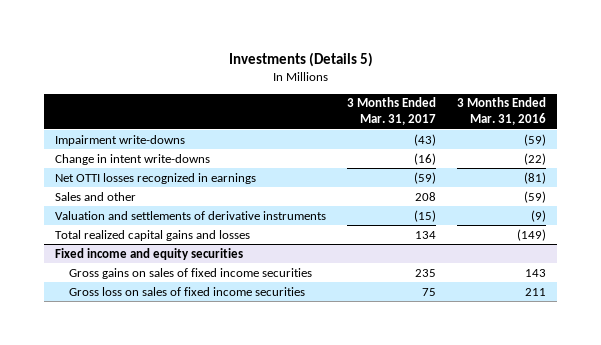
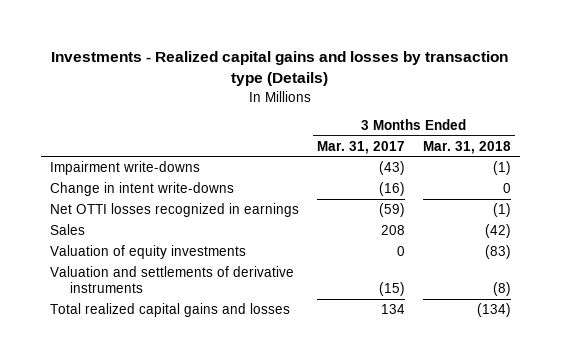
[228,51,373,67] Investments (Details 5) -> [51,51,509,87] Investments - Realized capital gains and losses by transaction type (Details)
[457,97,547,126] 3 Months Ended Mar. 31, 2016 -> none
none -> [422,140,511,154] Mar. 31, 2018
[54,191,136,201] Sales and other -> [50,223,86,235] Sales
none -> [50,244,247,259] Valuation of equity investments
[54,247,243,260] Fixed income and equity securities -> none
[68,267,312,279] Gross gains on sales of fixed income securities -> none
[68,286,305,296] Gross loss on sales of fixed income securities -> none

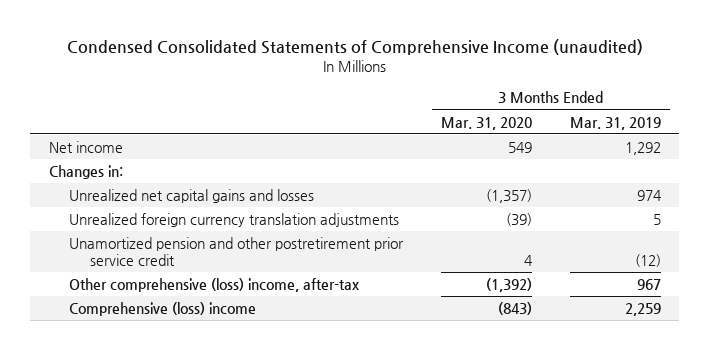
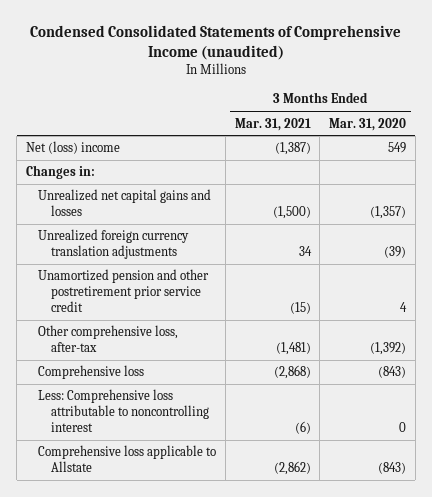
[569,116,661,130] Mar. 31, 2019 -> none
none -> [234,117,311,131] Mar. 31, 2021
[48,141,123,154] Net income -> [25,141,120,155] Net (loss) income
[69,278,361,293] Other comprehensive (loss) income, after-tax -> [38,325,179,353] Other comprehensive loss, after-tax
none -> [38,365,145,380] Comprehensive loss
none -> [38,389,209,433] Less: Comprehensive loss attributable to noncontrolling interest
[69,302,257,317] Comprehensive (loss) income -> [38,445,217,473] Comprehensive loss applicable to Allstate

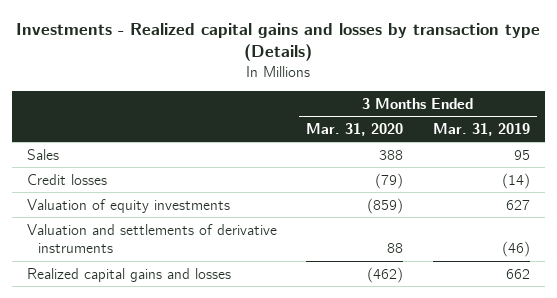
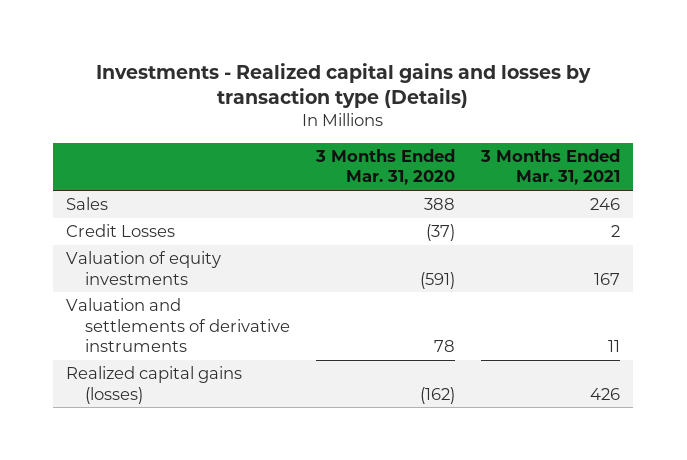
[432,122,530,136] Mar. 31, 2019 -> none
none -> [480,148,621,186] 3 Months Ended Mar. 31, 2021
[26,173,107,185] Credit losses -> [66,224,176,238] Credit Losses
[375,172,404,189] (79) -> [426,224,456,242] (37)
[367,197,404,214] (859) -> [420,271,456,289] (591)
[387,243,404,254] 88 -> [434,340,456,353] 78
[26,267,231,282] Realized capital gains and losses -> [66,366,243,404] Realized capital gains (losses)
[367,266,404,283] (462) -> [420,386,456,404] (162)

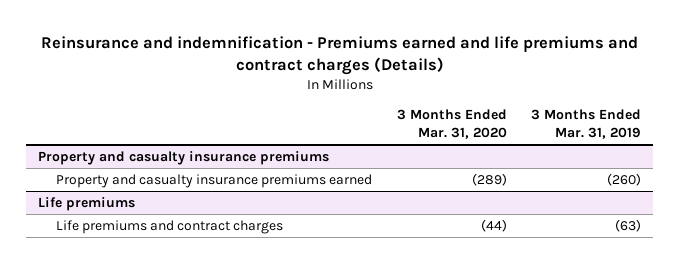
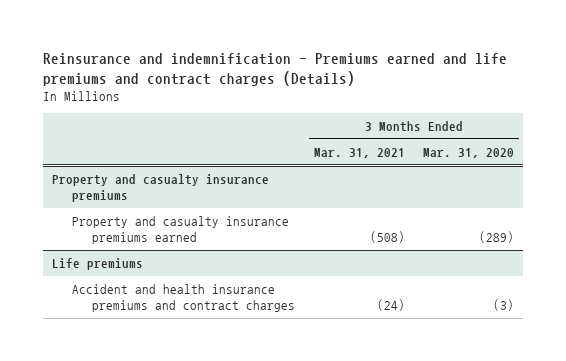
[530,109,641,140] 3 Months Ended Mar. 31, 2019 -> none
none -> [313,147,405,158] Mar. 31, 2021
[56,219,284,234] Life premiums and contract charges -> [72,284,296,313] Accident and health insurance premiums and contract charges
[480,218,507,232] (44) -> [492,299,514,312] (3)

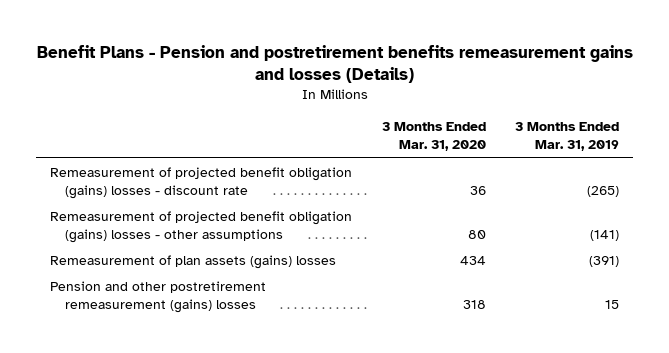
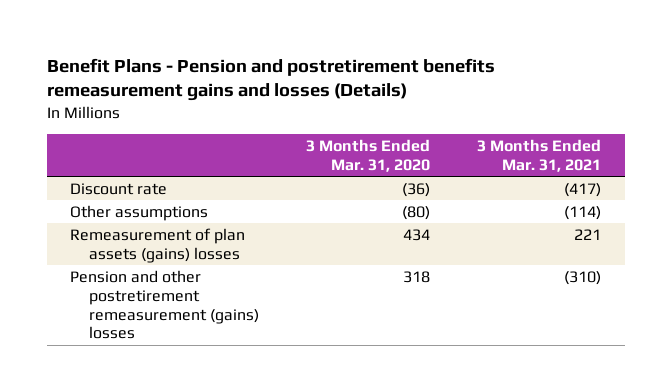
[514,122,619,152] 3 Months Ended Mar. 31, 2019 -> none
none -> [477,138,602,172] 3 Months Ended Mar. 31, 2021
[50,167,353,200] Remeasurement of projected benefit obligation (gains) losses - discount rate -> [70,182,168,195] Discount rate
[469,186,486,196] 36 -> [402,182,431,197] (36)
[50,211,353,244] Remeasurement of projected benefit obligation (gains) losses - other assumptions -> [70,204,209,221] Other assumptions
[467,230,486,240] 80 -> [402,205,431,220] (80)

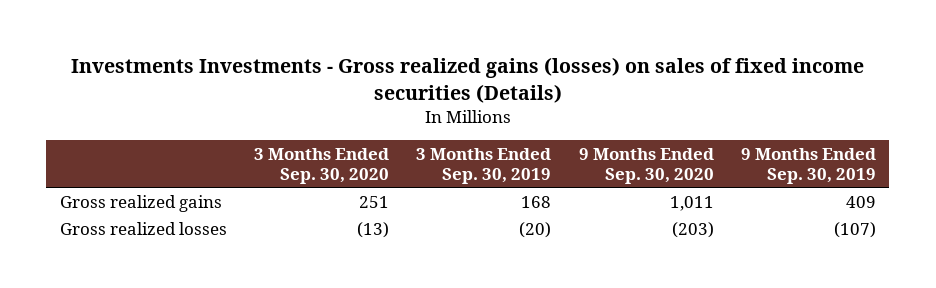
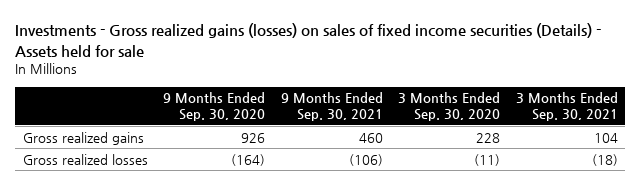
[70,57,864,103] Investments Investments - Gross realized gains (losses) on sales of fixed income securities (Details) -> [14,23,601,57] Investments - Gross realized gains (losses) on sales of fixed income securities (Details) - Assets held for sale
[416,147,552,184] 3 Months Ended Sep. 30, 2019 -> none
[740,147,876,184] 9 Months Ended Sep. 30, 2019 -> none
none -> [280,92,383,122] 9 Months Ended Sep. 30, 2021
none -> [515,92,618,122] 3 Months Ended Sep. 30, 2021
[359,195,390,208] 251 -> [476,132,501,143] 228
[669,195,714,211] 1,011 -> [241,132,266,143] 926
[357,221,390,238] (13) -> [474,153,501,166] (11)
[671,221,714,238] (203) -> [231,153,266,166] (164)

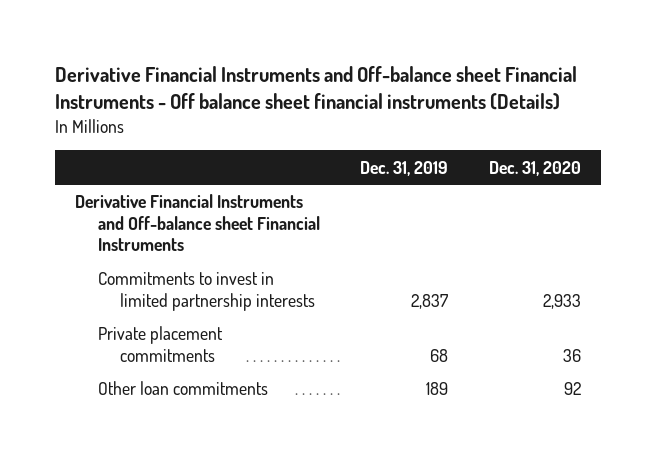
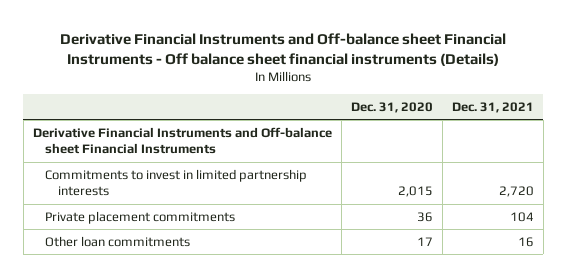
[360,160,449,176] Dec. 31, 2019 -> none
none -> [451,101,534,113] Dec. 31, 2021
[542,293,581,309] 2,933 -> [397,186,433,198] 2,015
[563,382,581,396] 92 -> [416,236,433,246] 17

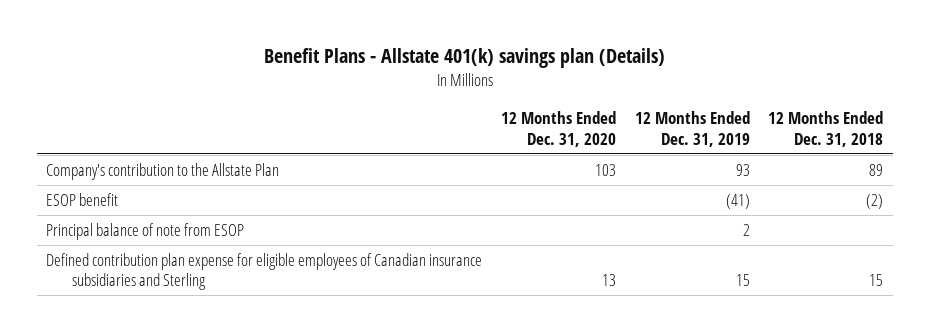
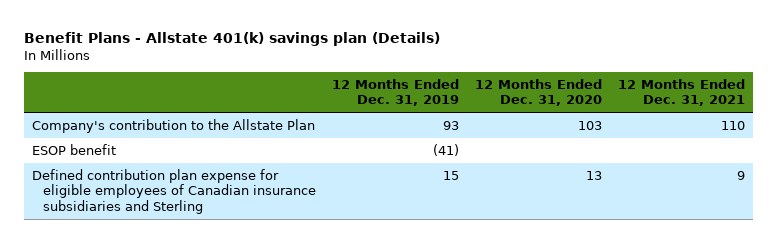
[768,111,884,147] 12 Months Ended Dec. 31, 2018 -> none
none -> [618,78,746,107] 12 Months Ended Dec. 31, 2021
[46,222,245,240] Principal balance of note from ESOP -> none

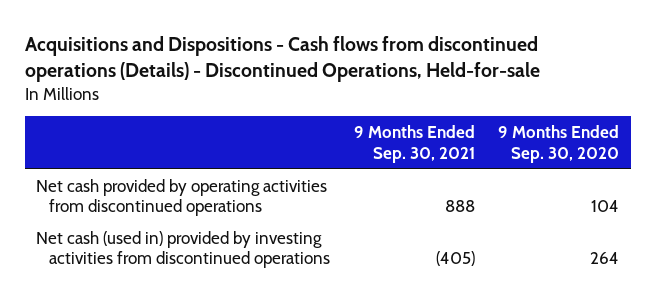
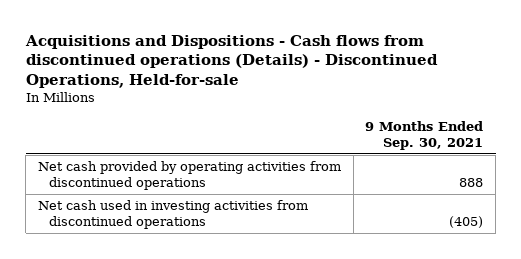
[498,125,620,163] 9 Months Ended Sep. 30, 2020 -> none
[36,230,331,269] Net cash (used in) provided by investing activities from discontinued operations -> [38,199,309,230] Net cash used in investing activities from discontinued operations

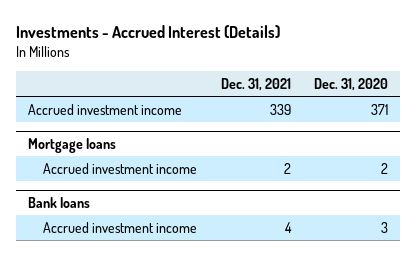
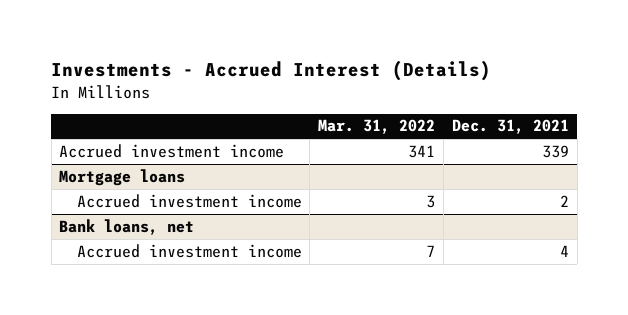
[314,78,389,92] Dec. 31, 2020 -> none
none -> [318,119,436,135] Mar. 31, 2022
[28,196,91,208] Bank loans -> [59,218,195,235] Bank loans, net

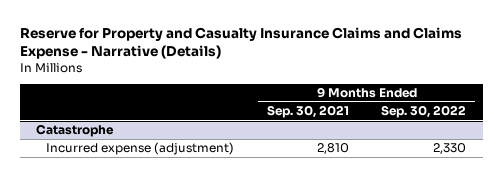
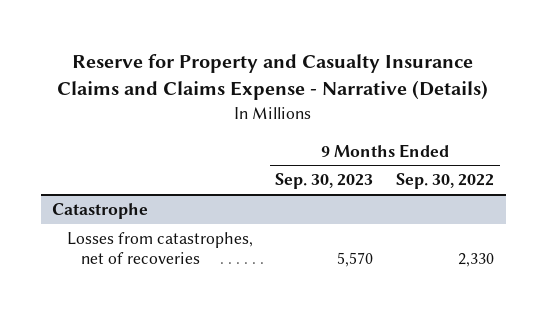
[266,104,349,118] Sep. 30, 2021 -> none
none -> [275,173,374,190] Sep. 30, 2023
[45,142,234,156] Incurred expense (adjustment) -> [66,232,253,265] Losses from catastrophes, net of recoveries

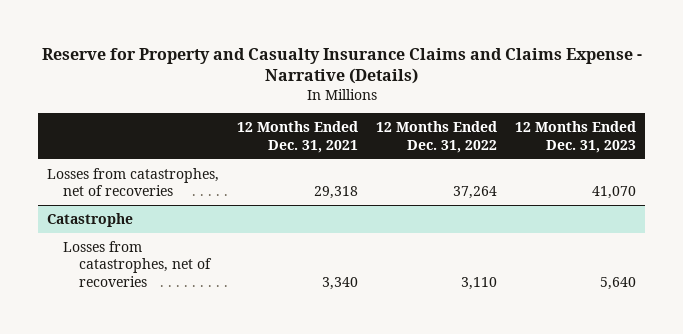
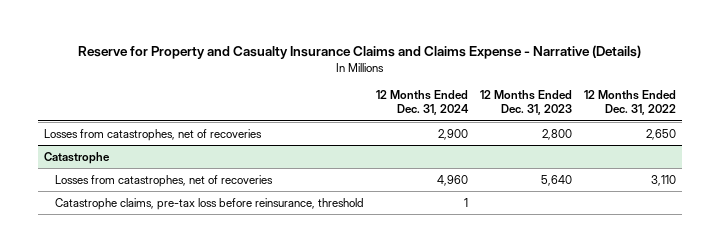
[237,121,359,153] 12 Months Ended Dec. 31, 2021 -> none
none -> [376,90,470,116] 12 Months Ended Dec. 31, 2024
[452,186,497,200] 37,264 -> [646,128,677,140] 2,650
[591,186,636,200] 41,070 -> [542,128,573,140] 2,800
none -> [55,197,365,210] Catastrophe claims, pre-tax loss before reinsurance, threshold

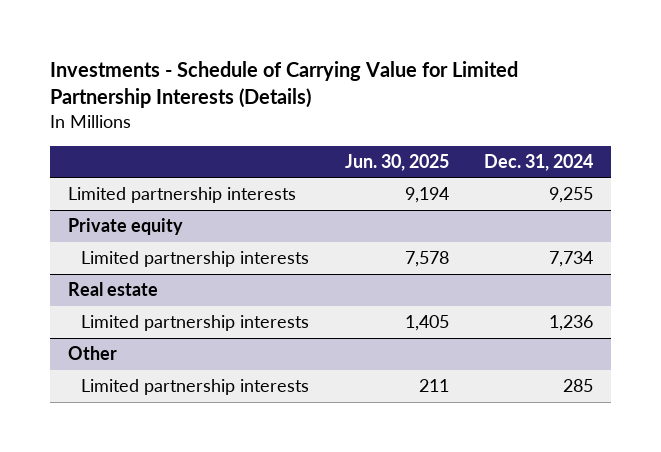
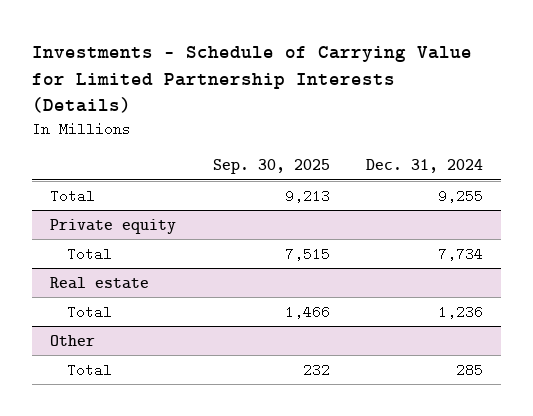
[344,153,449,171] Jun. 30, 2025 -> none
none -> [212,159,330,175] Sep. 30, 2025
[67,187,296,204] Limited partnership interests -> [50,188,96,203] Total
[81,251,310,268] Limited partnership interests -> [67,246,113,261] Total
[81,315,310,332] Limited partnership interests -> [67,304,113,319] Total
[81,379,310,396] Limited partnership interests -> [67,362,113,377] Total

